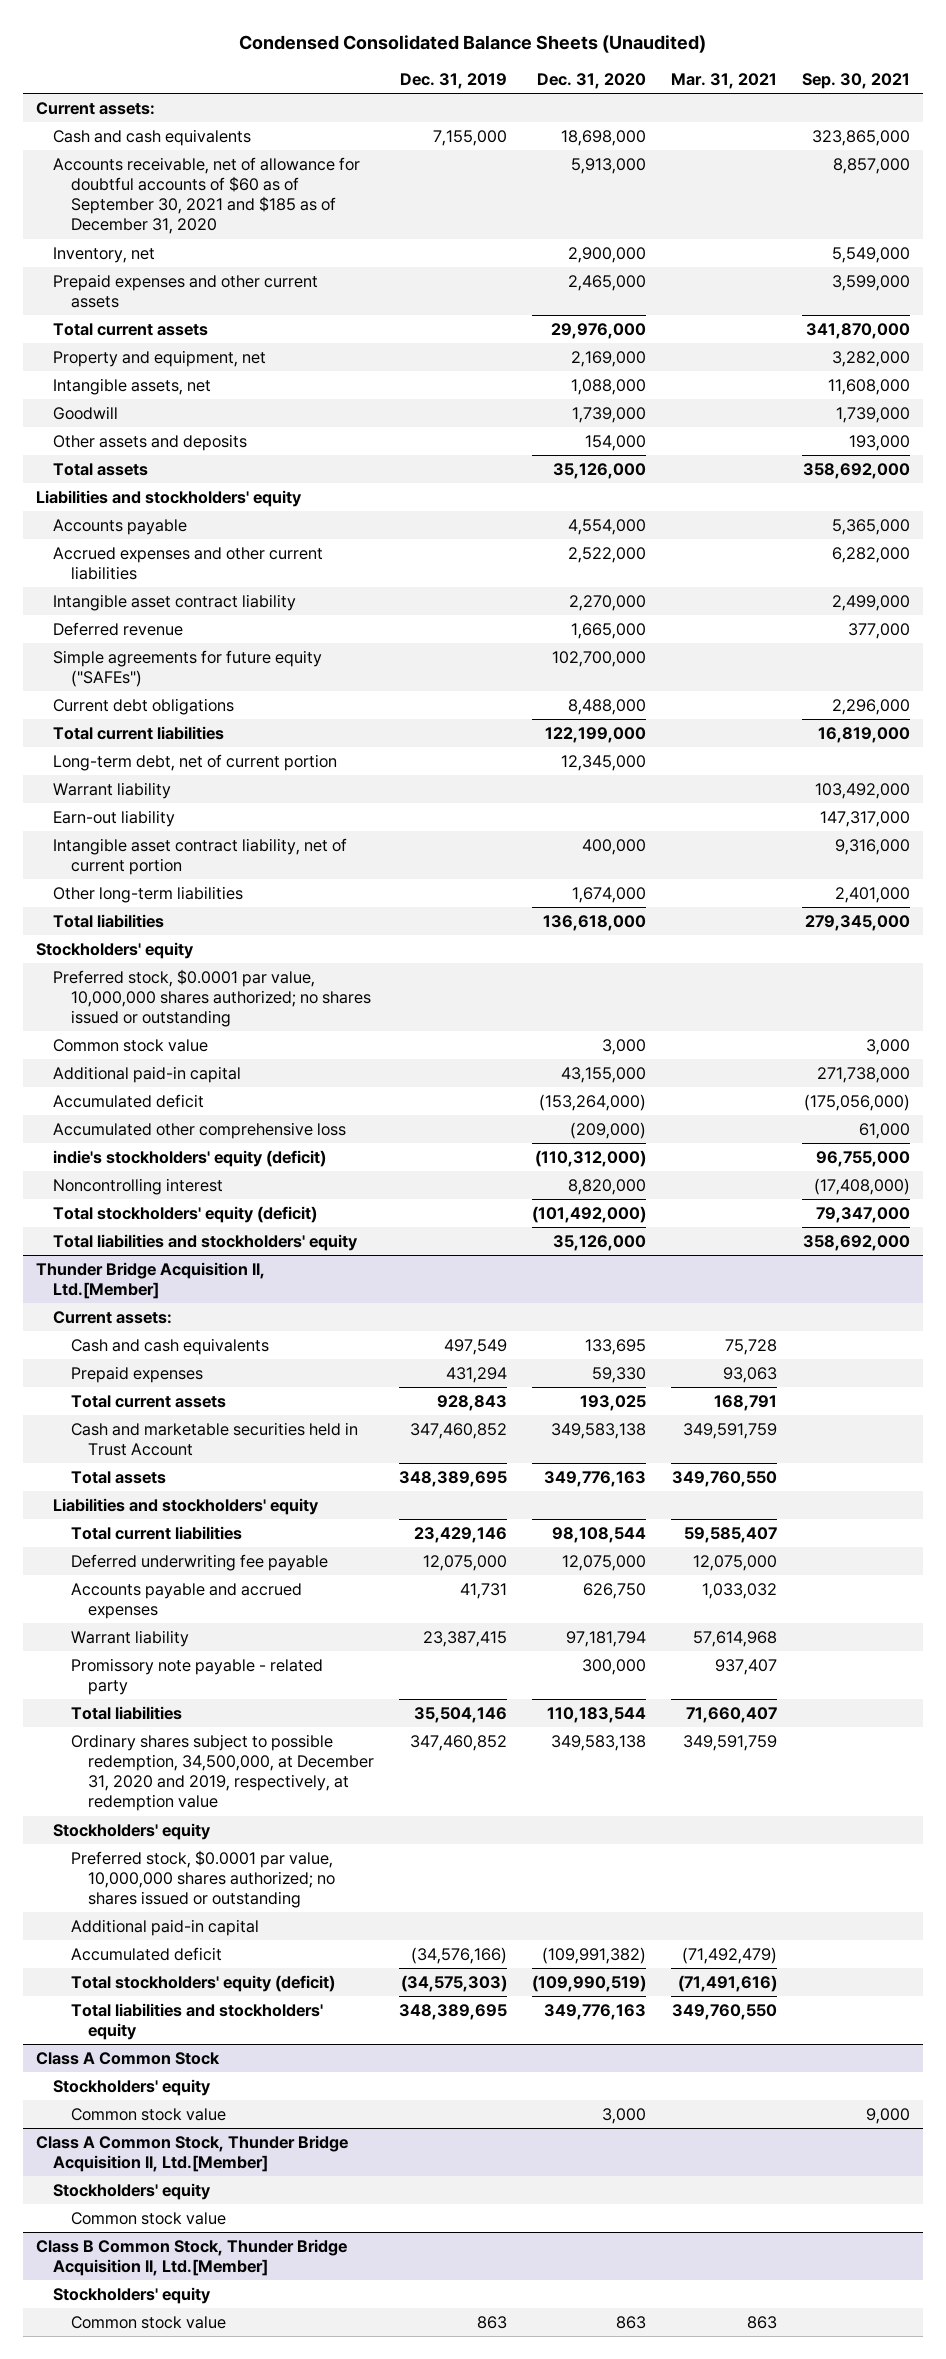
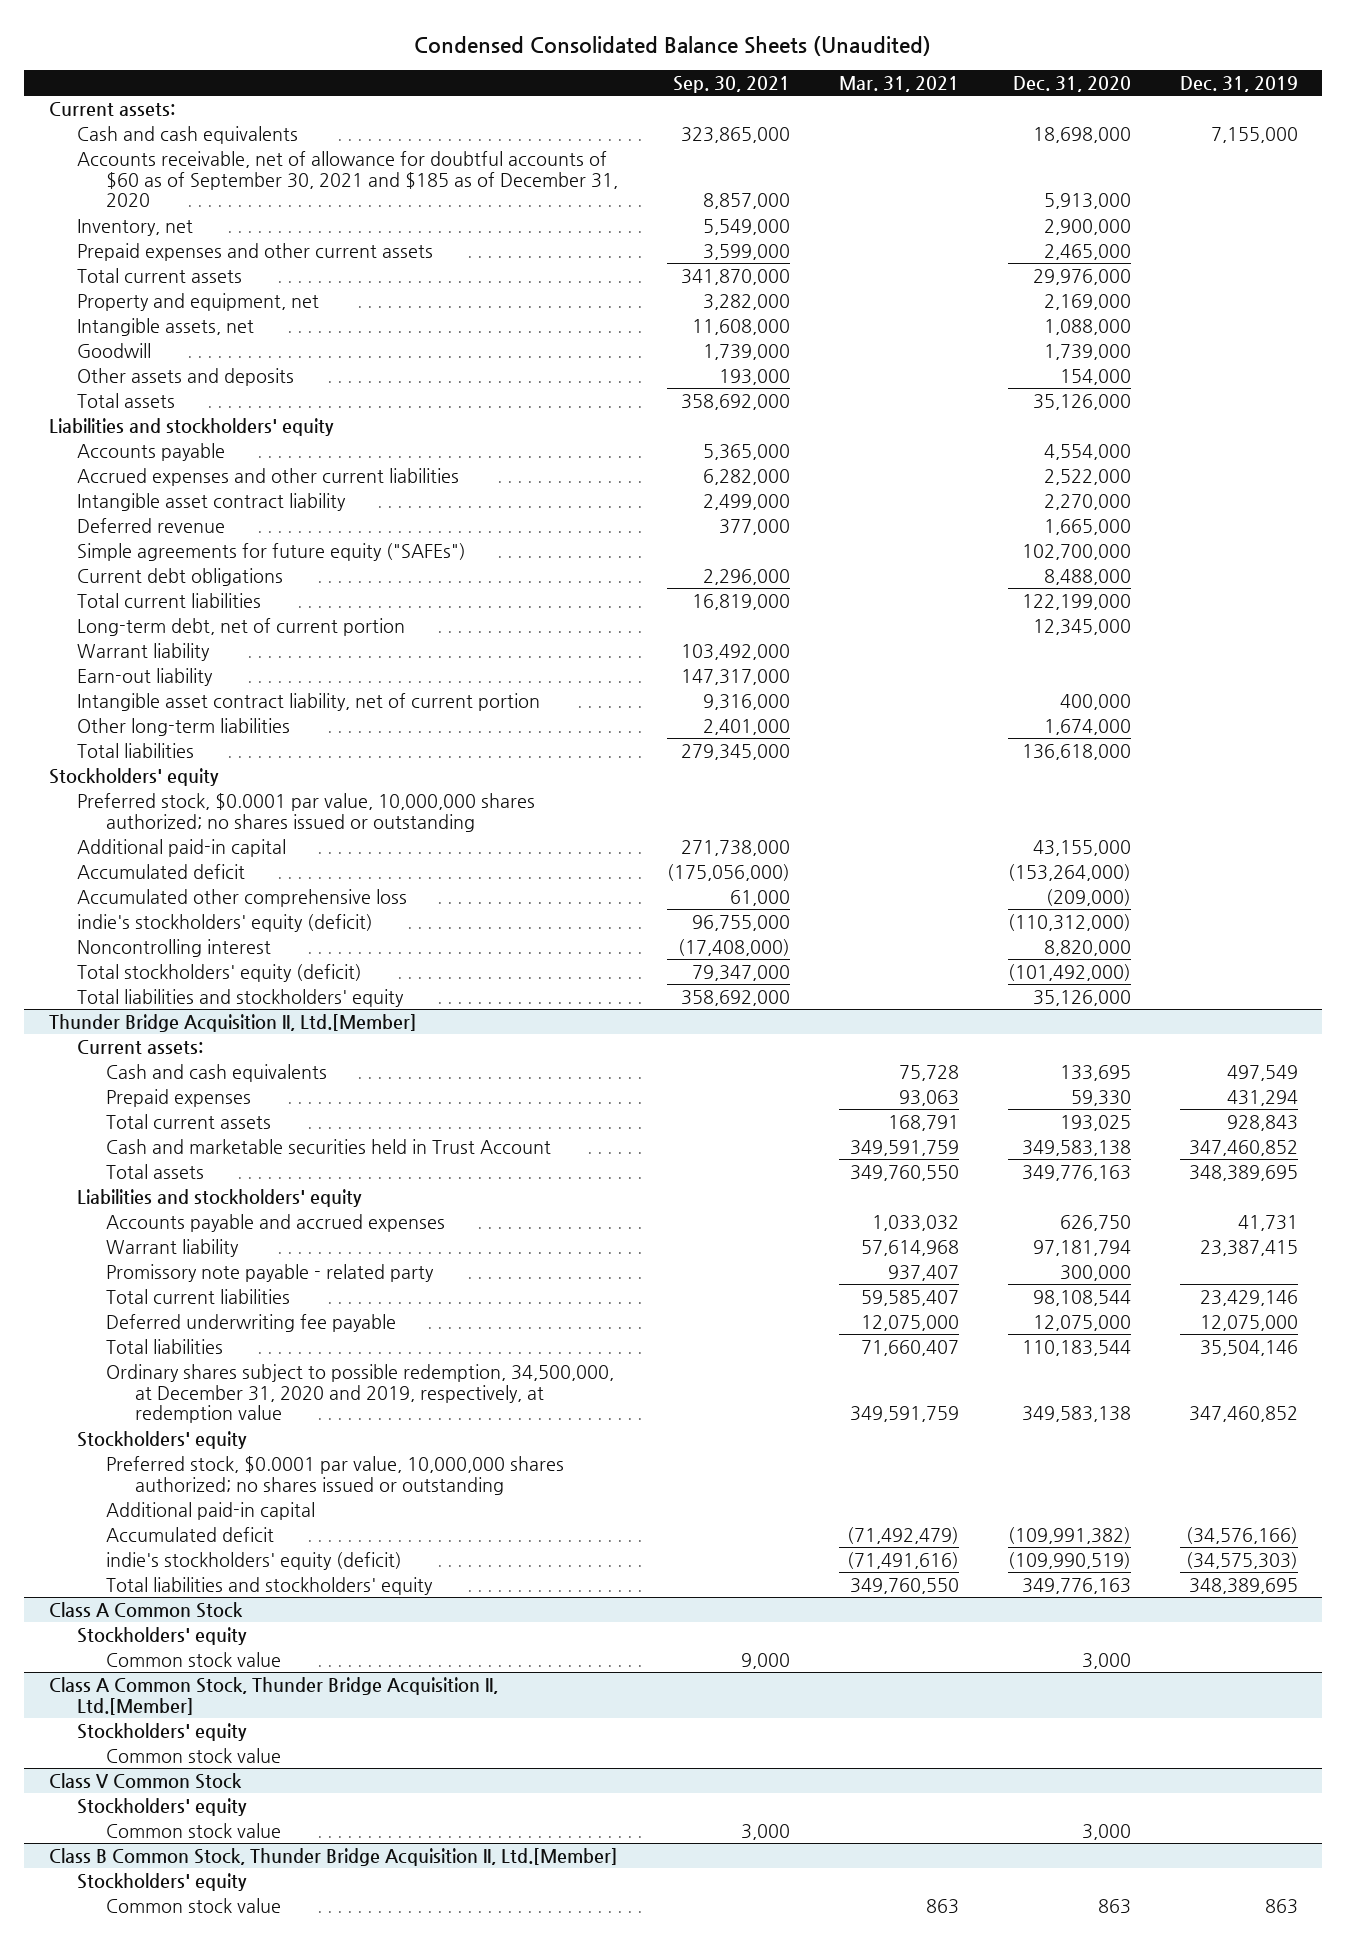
[53,1038,209,1052] Common stock value -> none
[70,1525,242,1540] Total current liabilities -> [105,1288,290,1304] Total current liabilities
[70,1553,328,1571] Deferred underwriting fee payable -> [105,1313,396,1332] Deferred underwriting fee payable
[70,1974,335,1992] Total stockholders' equity (deficit) -> [105,1551,402,1570] indie's stockholders' equity (deficit)
none -> [48,1772,242,1789] Class V Common Stock
none -> [77,1797,248,1816] Stockholders' equity
none -> [105,1822,281,1838] Common stock value

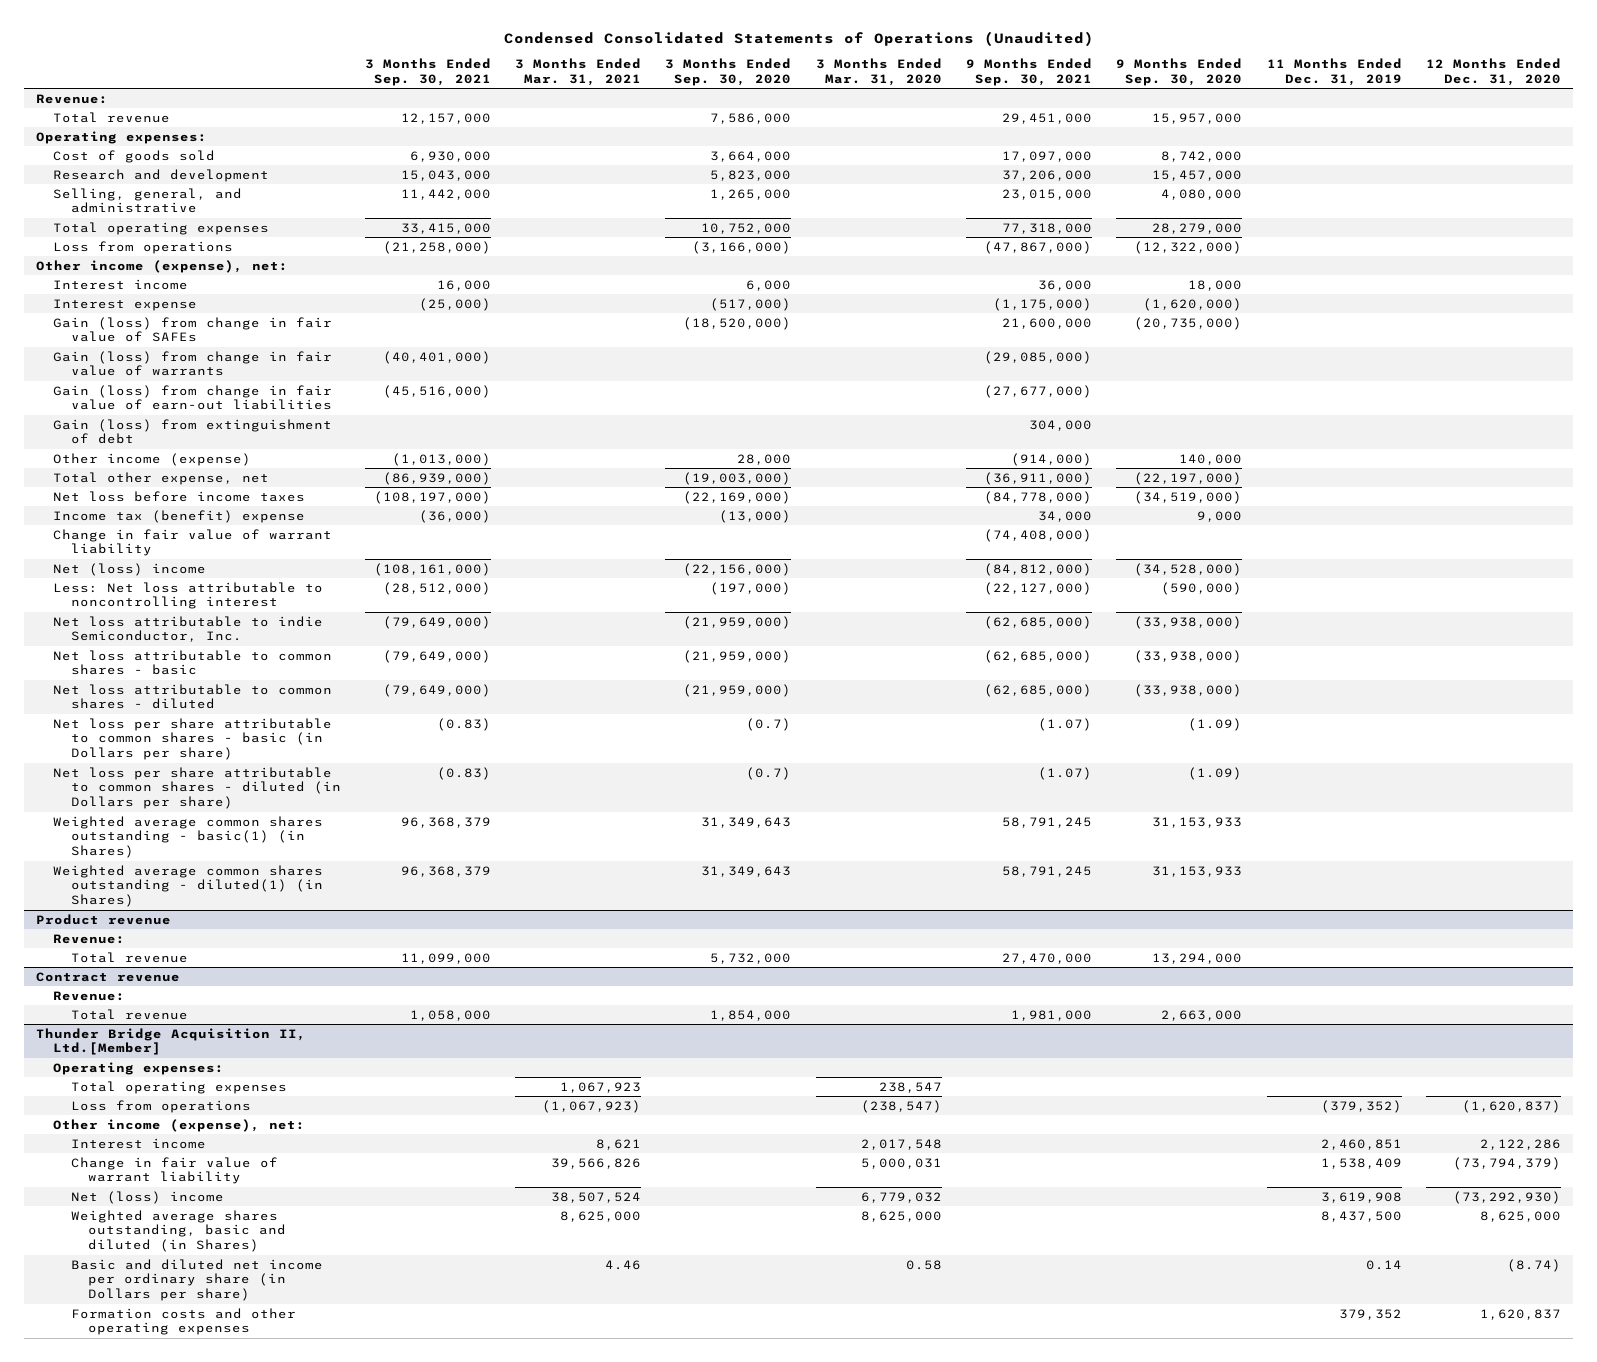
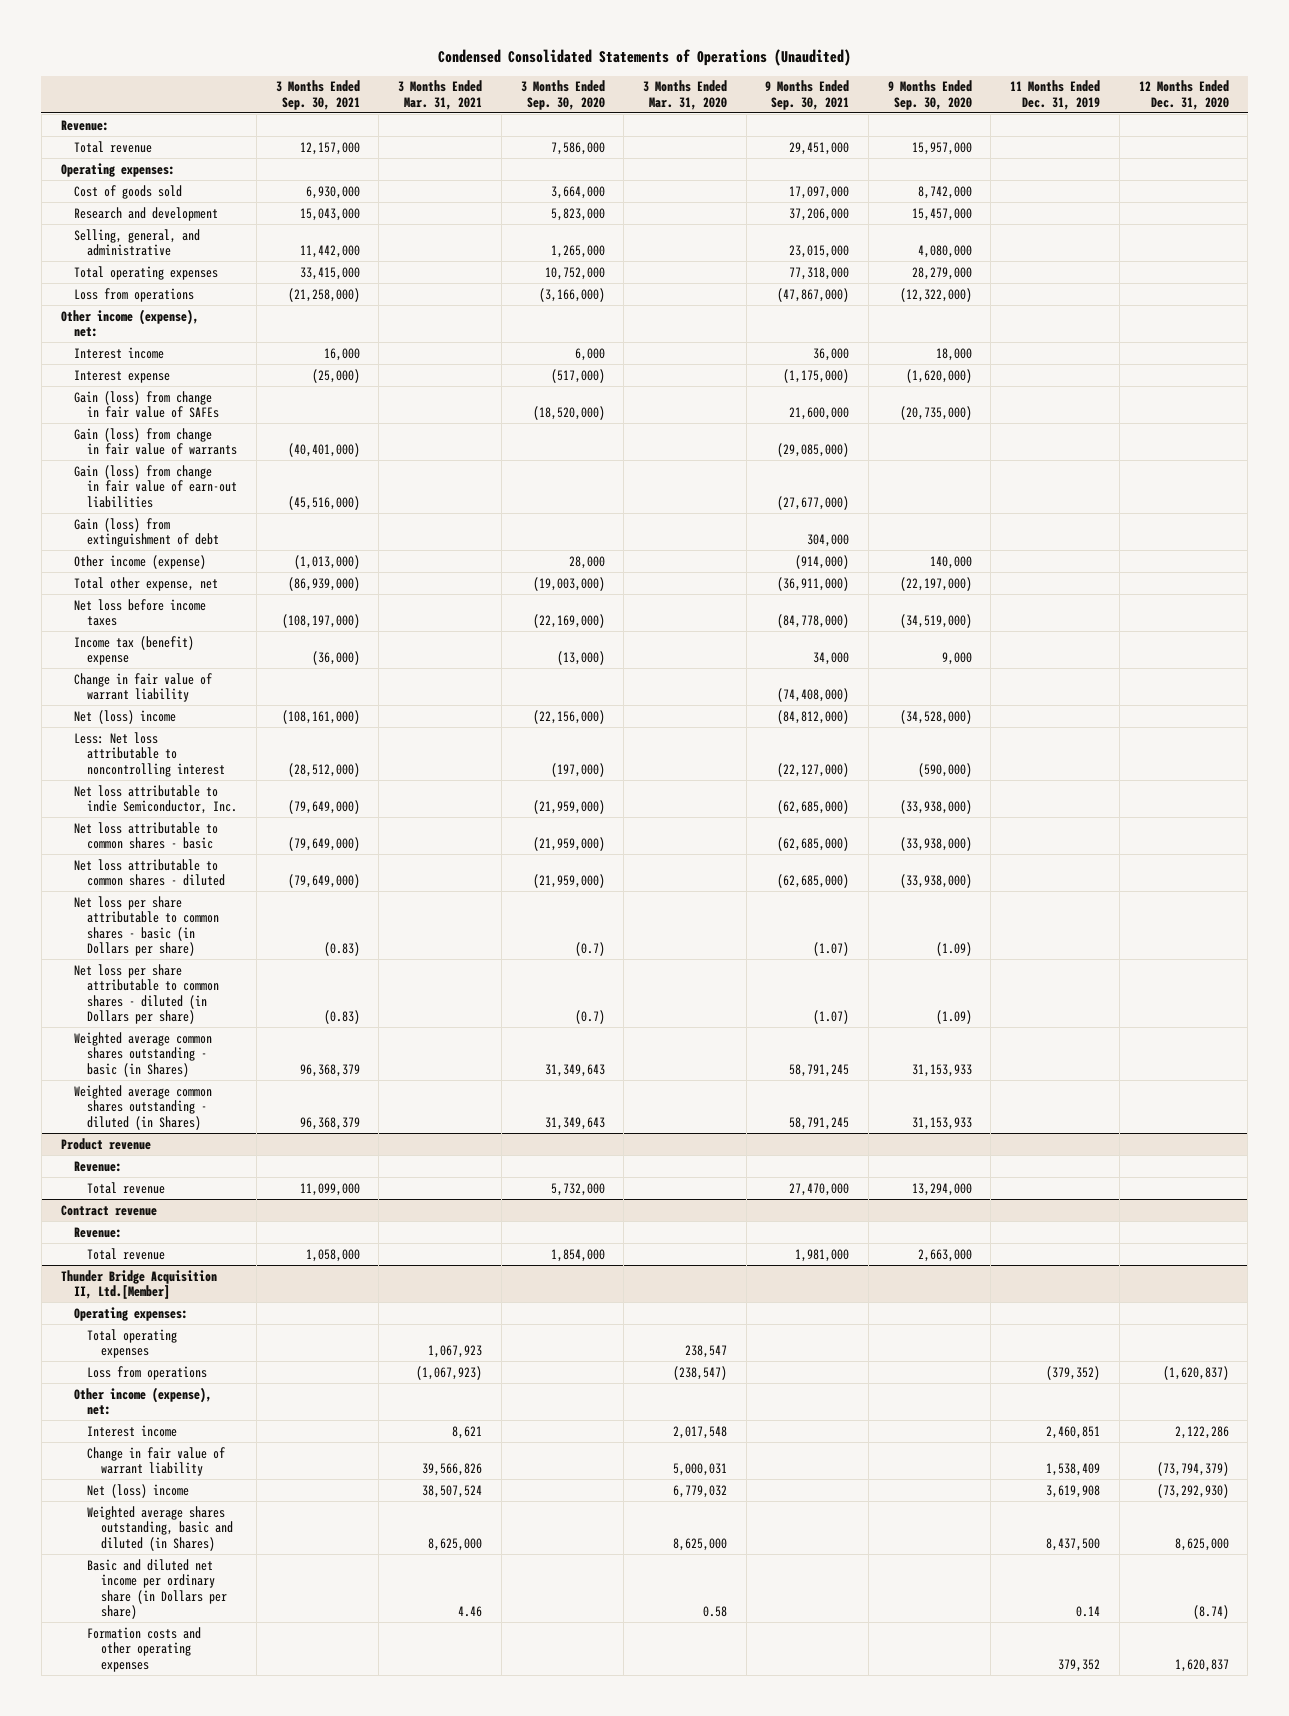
[53,815,324,859] Weighted average common shares outstanding - basic(1) (in Shares) -> [73,1031,212,1077] Weighted average common shares outstanding - basic (in Shares)
[53,864,324,908] Weighted average common shares outstanding - diluted(1) (in Shares) -> [73,1084,212,1130] Weighted average common shares outstanding - diluted (in Shares)

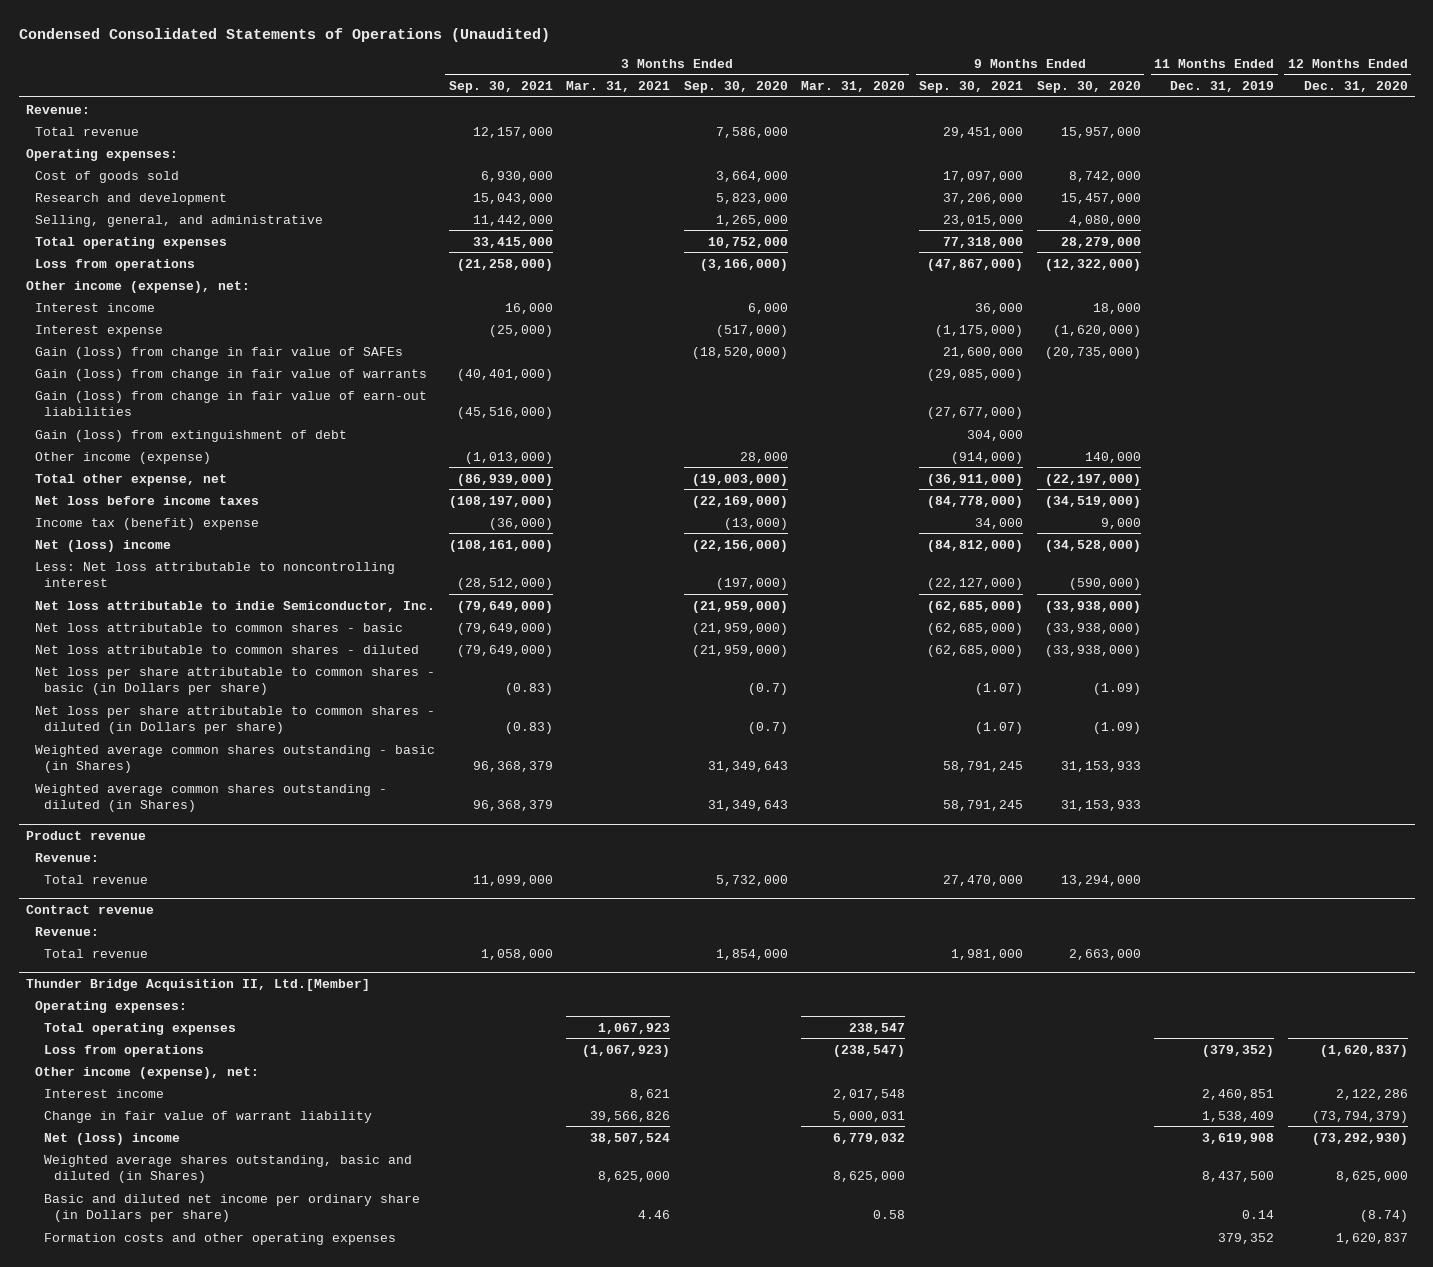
[73,672,212,703] Change in fair value of warrant liability -> none

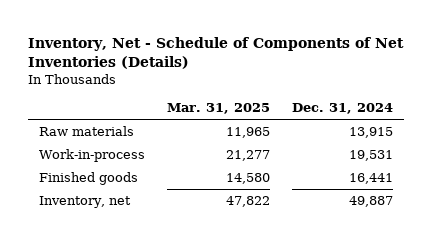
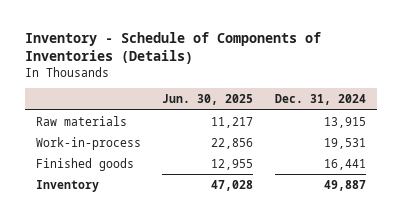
[28,36,405,69] Inventory, Net - Schedule of Components of Net Inventories (Details) -> [24,31,321,64] Inventory - Schedule of Components of Inventories (Details)
[167,103,271,115] Mar. 31, 2025 -> none
none -> [162,94,254,106] Jun. 30, 2025
[39,196,132,209] Inventory, net -> [35,179,99,192] Inventory

